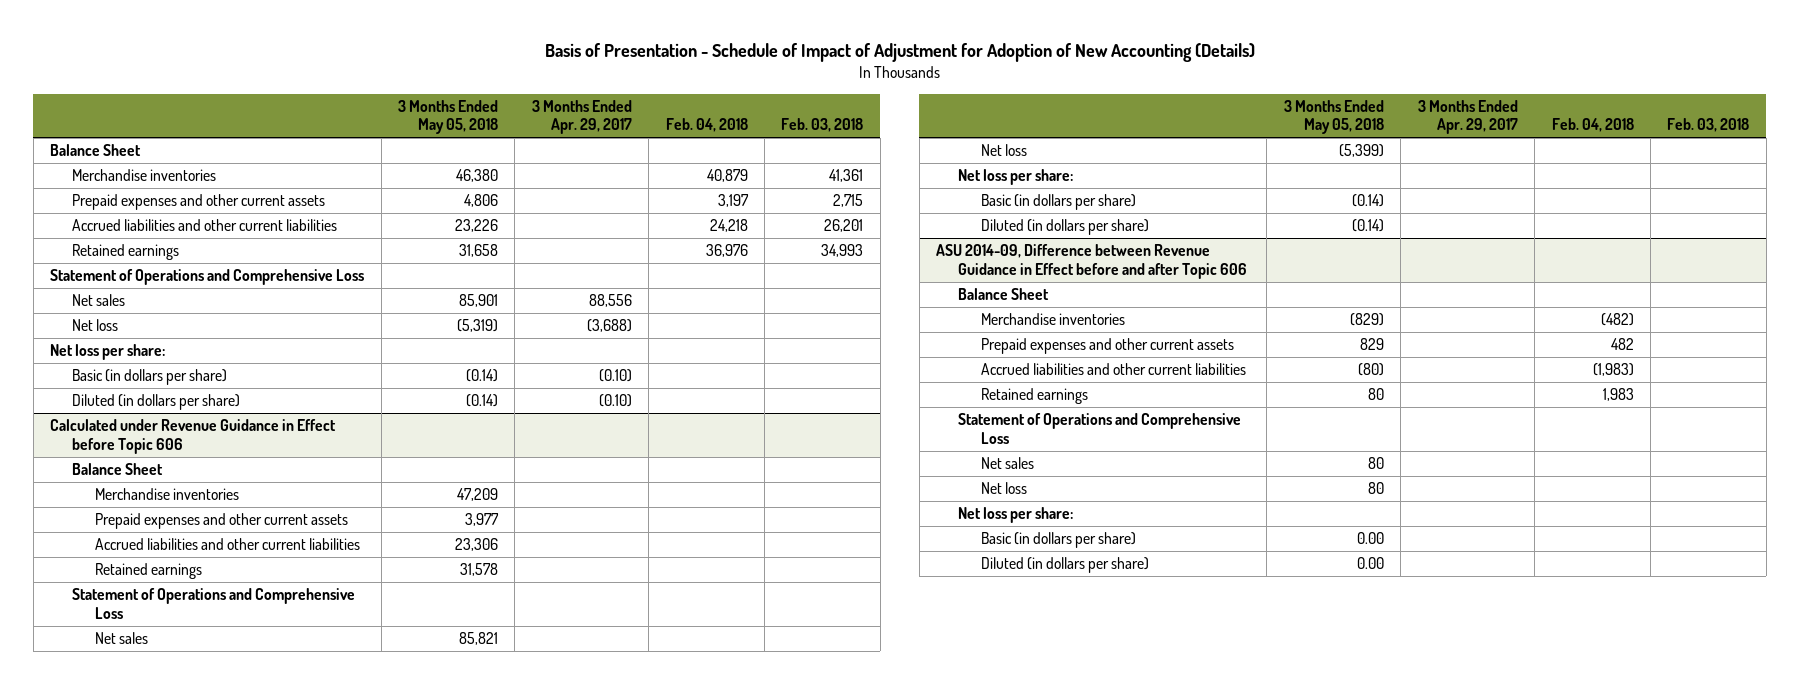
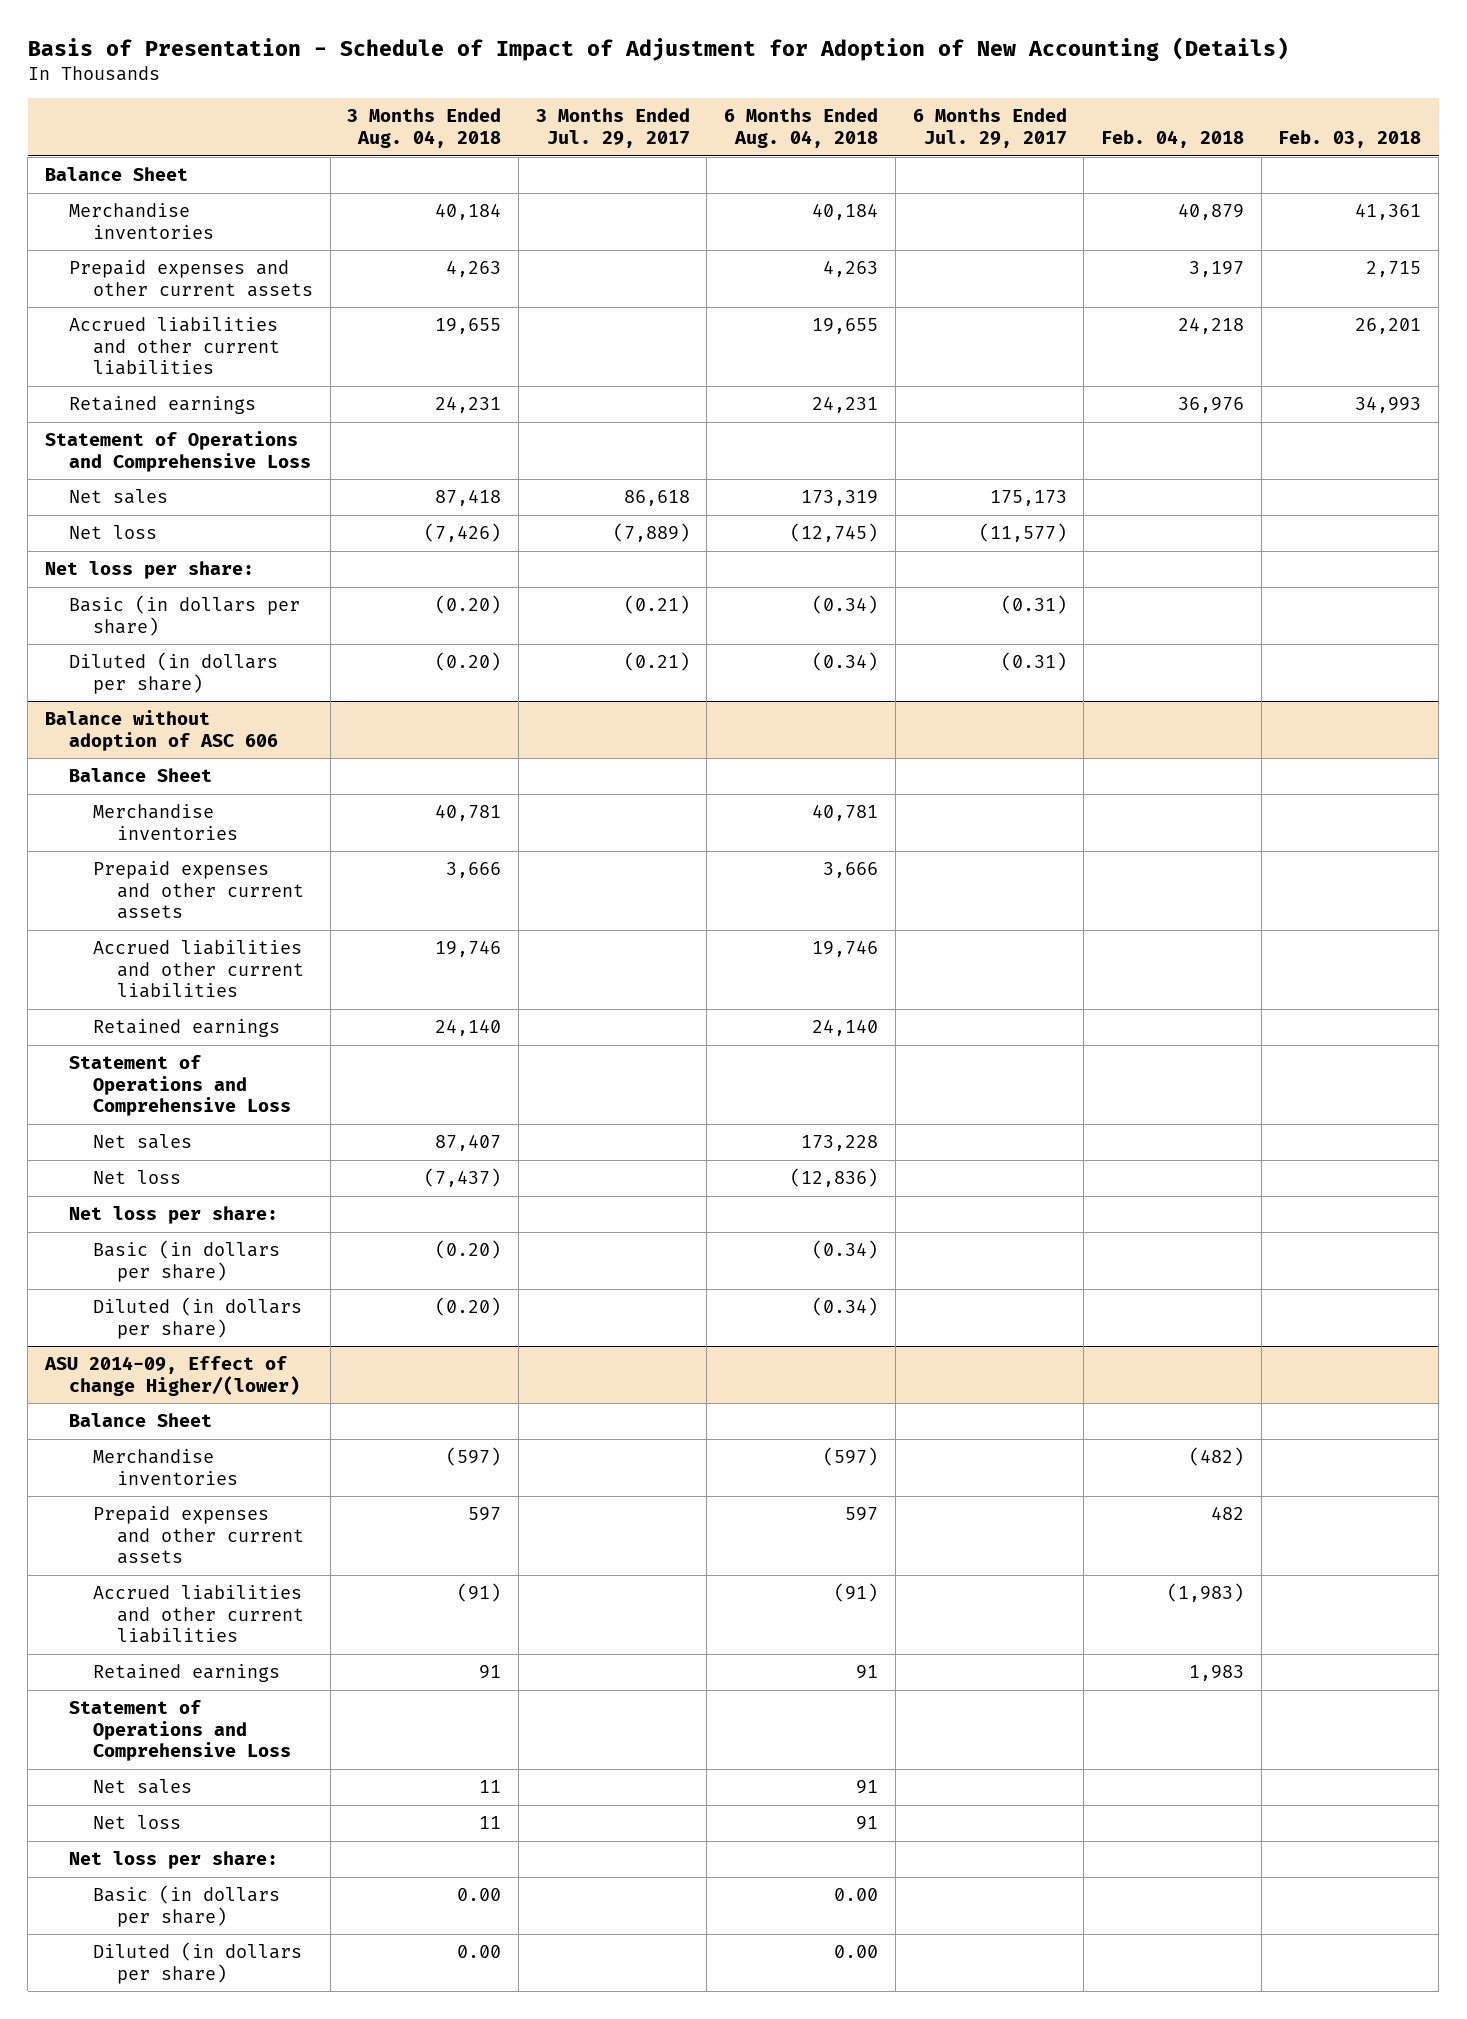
[397,99,498,135] 3 Months Ended May 05, 2018 -> none
[531,99,632,135] 3 Months Ended Apr. 29, 2017 -> none
none -> [347,108,502,149] 3 Months Ended Aug. 04, 2018
none -> [535,108,690,149] 3 Months Ended Jul. 29, 2017
none -> [724,108,879,149] 6 Months Ended Aug. 04, 2018
none -> [912,108,1067,149] 6 Months Ended Jul. 29, 2017
[50,419,337,454] Calculated under Revenue Guidance in Effect before Topic 606 -> [45,710,278,751] Balance without adoption of ASC 606
[936,244,1248,279] ASU 2014-09, Difference between Revenue Guidance in Effect before and after Topic 606 -> [44,1356,300,1396] ASU 2014-09, Effect of change Higher/(lower)

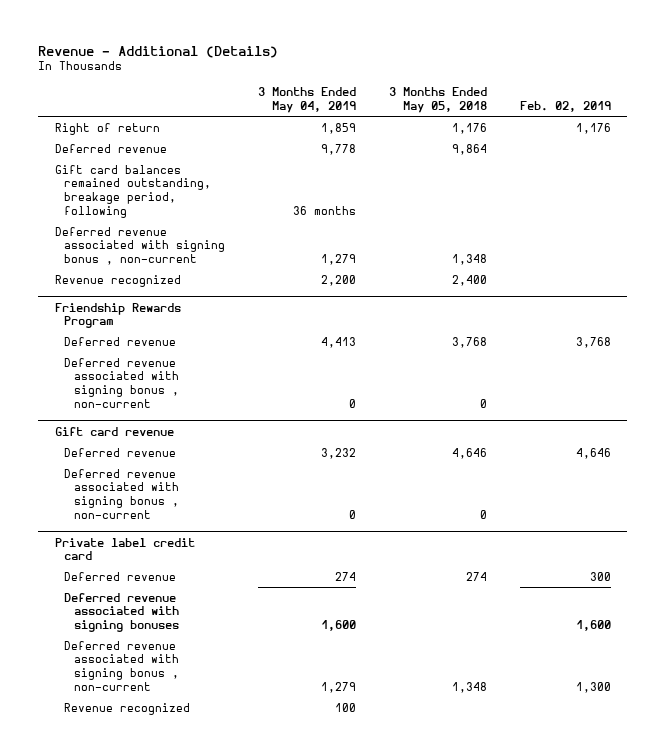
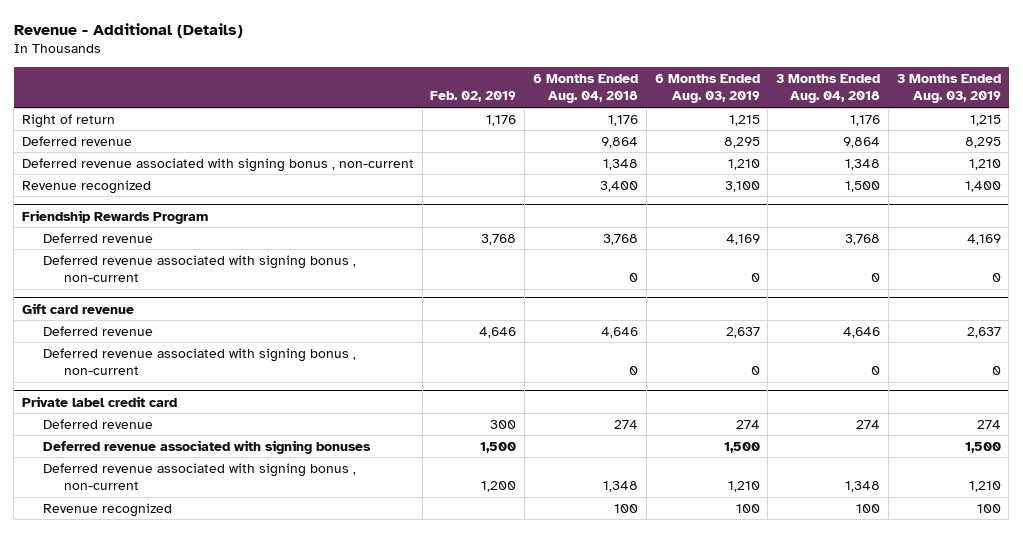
[258,87,357,113] 3 Months Ended May 04, 2019 -> none
[389,87,488,113] 3 Months Ended May 05, 2018 -> none
none -> [532,73,638,104] 6 Months Ended Aug. 04, 2018
none -> [654,73,760,104] 6 Months Ended Aug. 03, 2019
none -> [776,73,881,104] 3 Months Ended Aug. 04, 2018
none -> [896,73,1001,104] 3 Months Ended Aug. 03, 2019
[54,164,212,218] Gift card balances remained outstanding, breakage period, following -> none
[575,620,611,632] 1,600 -> [480,441,517,453] 1,500
[575,681,611,693] 1,300 -> [481,481,517,493] 1,200

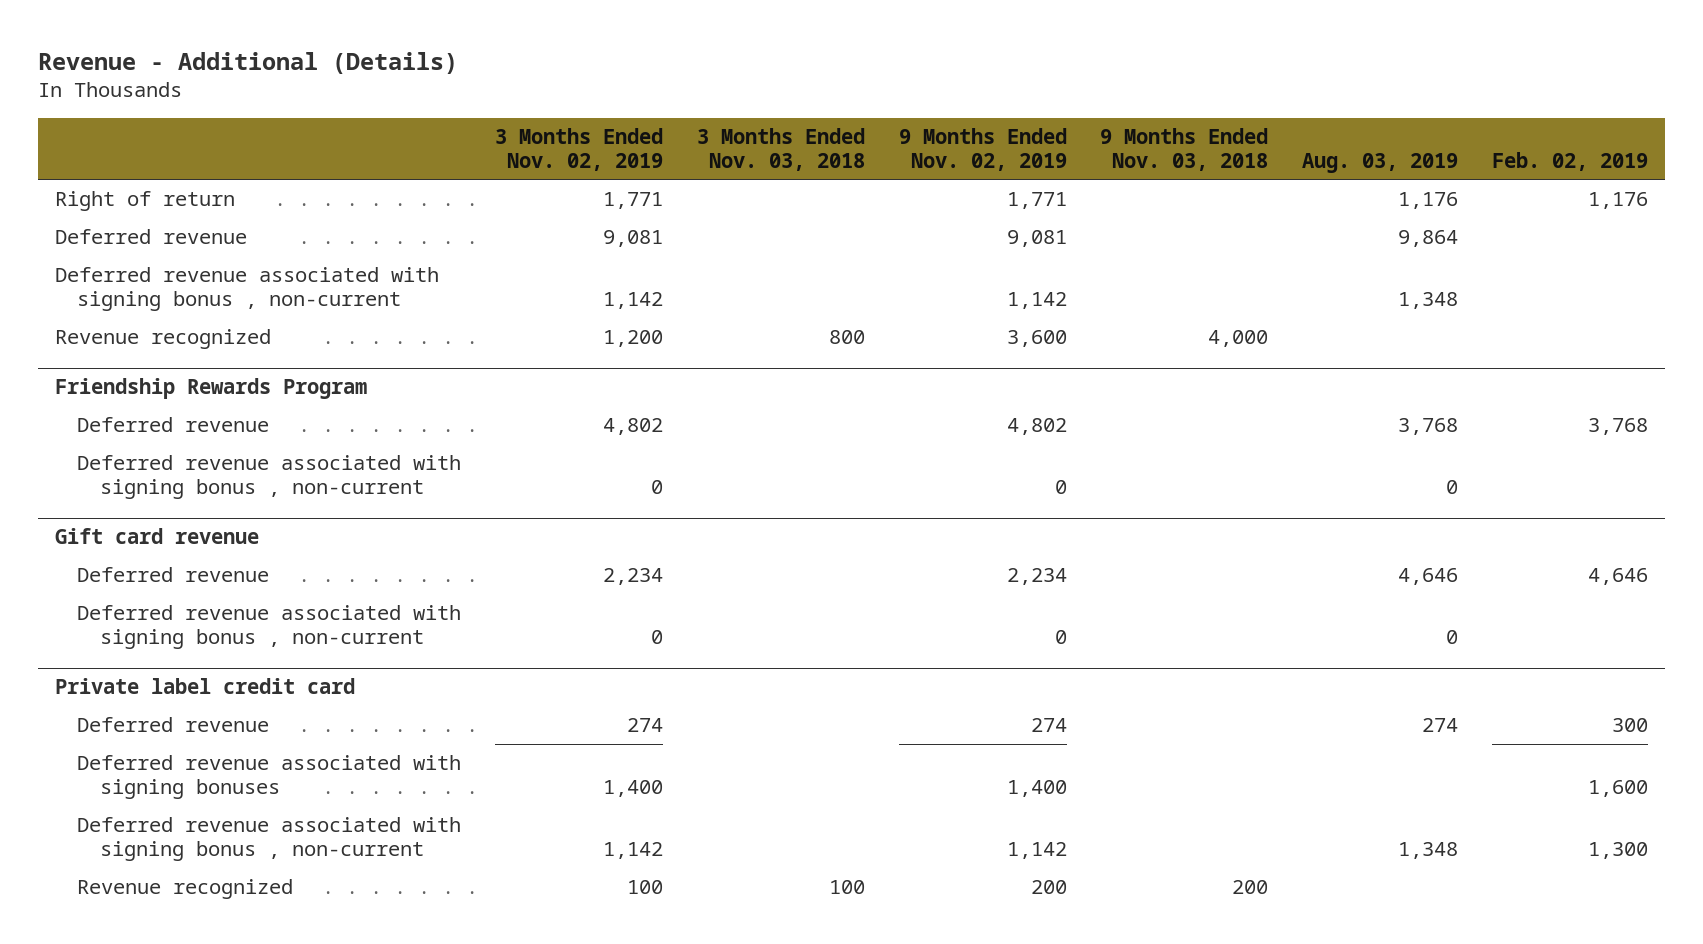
[532,73,638,104] 6 Months Ended Aug. 04, 2018 -> none
[654,73,760,104] 6 Months Ended Aug. 03, 2019 -> none
[776,73,881,104] 3 Months Ended Aug. 04, 2018 -> none
[896,73,1001,104] 3 Months Ended Aug. 03, 2019 -> none
none -> [494,127,663,171] 3 Months Ended Nov. 02, 2019
none -> [696,127,865,171] 3 Months Ended Nov. 03, 2018
none -> [898,127,1067,171] 9 Months Ended Nov. 02, 2019
none -> [1100,127,1269,171] 9 Months Ended Nov. 03, 2018
none -> [1302,152,1459,173] Aug. 03, 2019
[480,441,517,453] 1,500 -> [1587,780,1648,798] 1,600
[481,481,517,493] 1,200 -> [1587,842,1648,860] 1,300

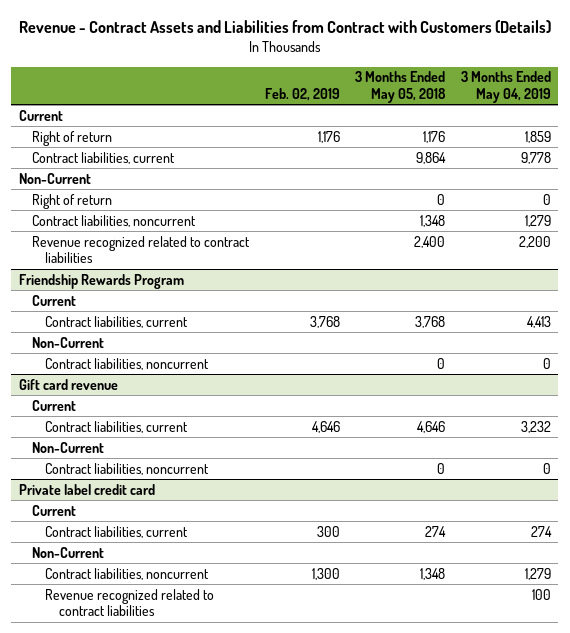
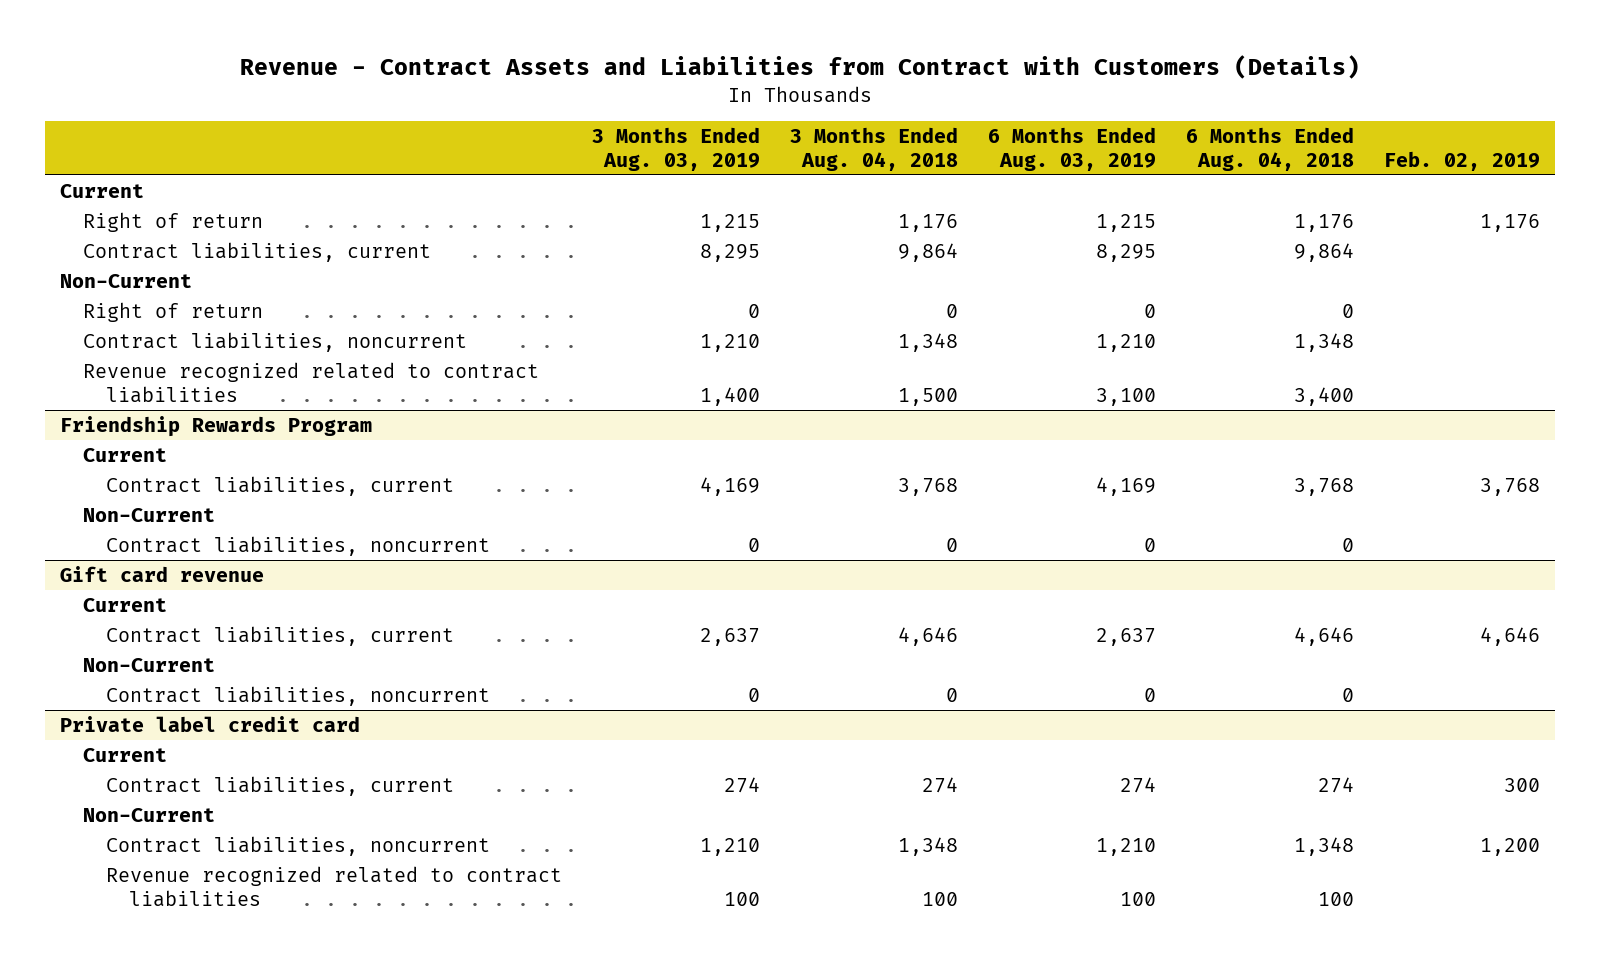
[355,71,447,104] 3 Months Ended May 05, 2018 -> none
[460,71,551,104] 3 Months Ended May 04, 2019 -> none
none -> [592,126,761,171] 3 Months Ended Aug. 03, 2019
none -> [790,126,959,171] 3 Months Ended Aug. 04, 2018
none -> [988,126,1157,171] 6 Months Ended Aug. 03, 2019
none -> [1186,126,1355,171] 6 Months Ended Aug. 04, 2018
[311,567,340,580] 1,300 -> [1480,837,1541,856] 1,200

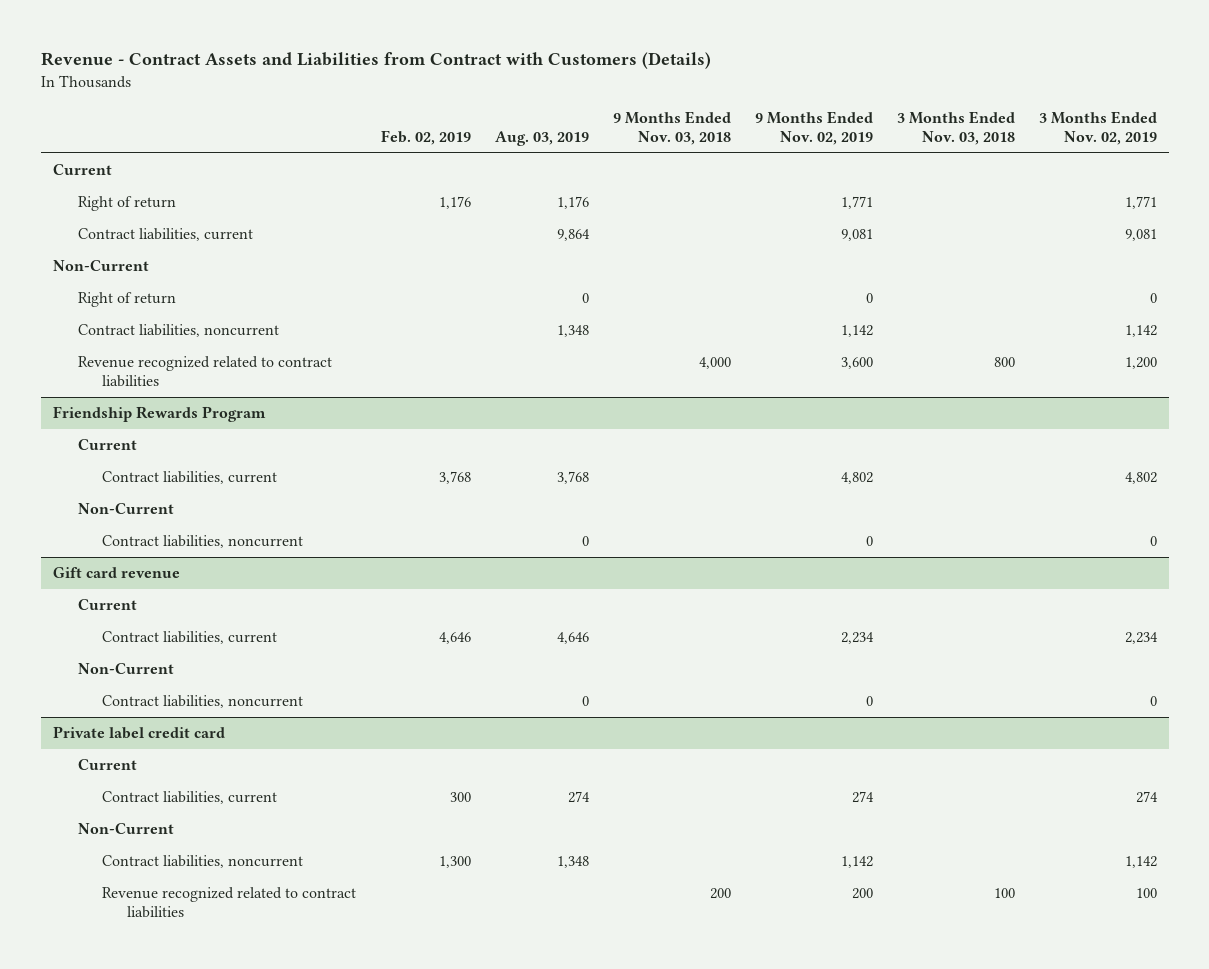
[592,126,761,171] 3 Months Ended Aug. 03, 2019 -> none
[790,126,959,171] 3 Months Ended Aug. 04, 2018 -> none
[988,126,1157,171] 6 Months Ended Aug. 03, 2019 -> none
[1186,126,1355,171] 6 Months Ended Aug. 04, 2018 -> none
none -> [494,131,589,147] Aug. 03, 2019
none -> [612,111,731,146] 9 Months Ended Nov. 03, 2018
none -> [754,111,873,146] 9 Months Ended Nov. 02, 2019
none -> [896,111,1015,146] 3 Months Ended Nov. 03, 2018
none -> [1038,111,1157,146] 3 Months Ended Nov. 02, 2019
[1480,837,1541,856] 1,200 -> [438,855,471,868] 1,300

